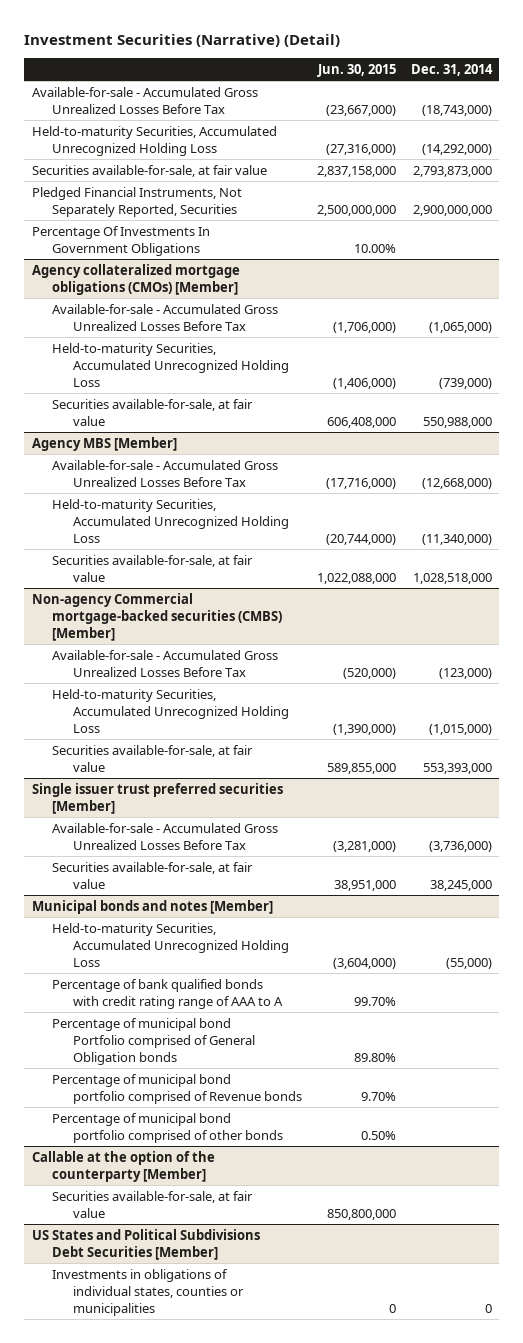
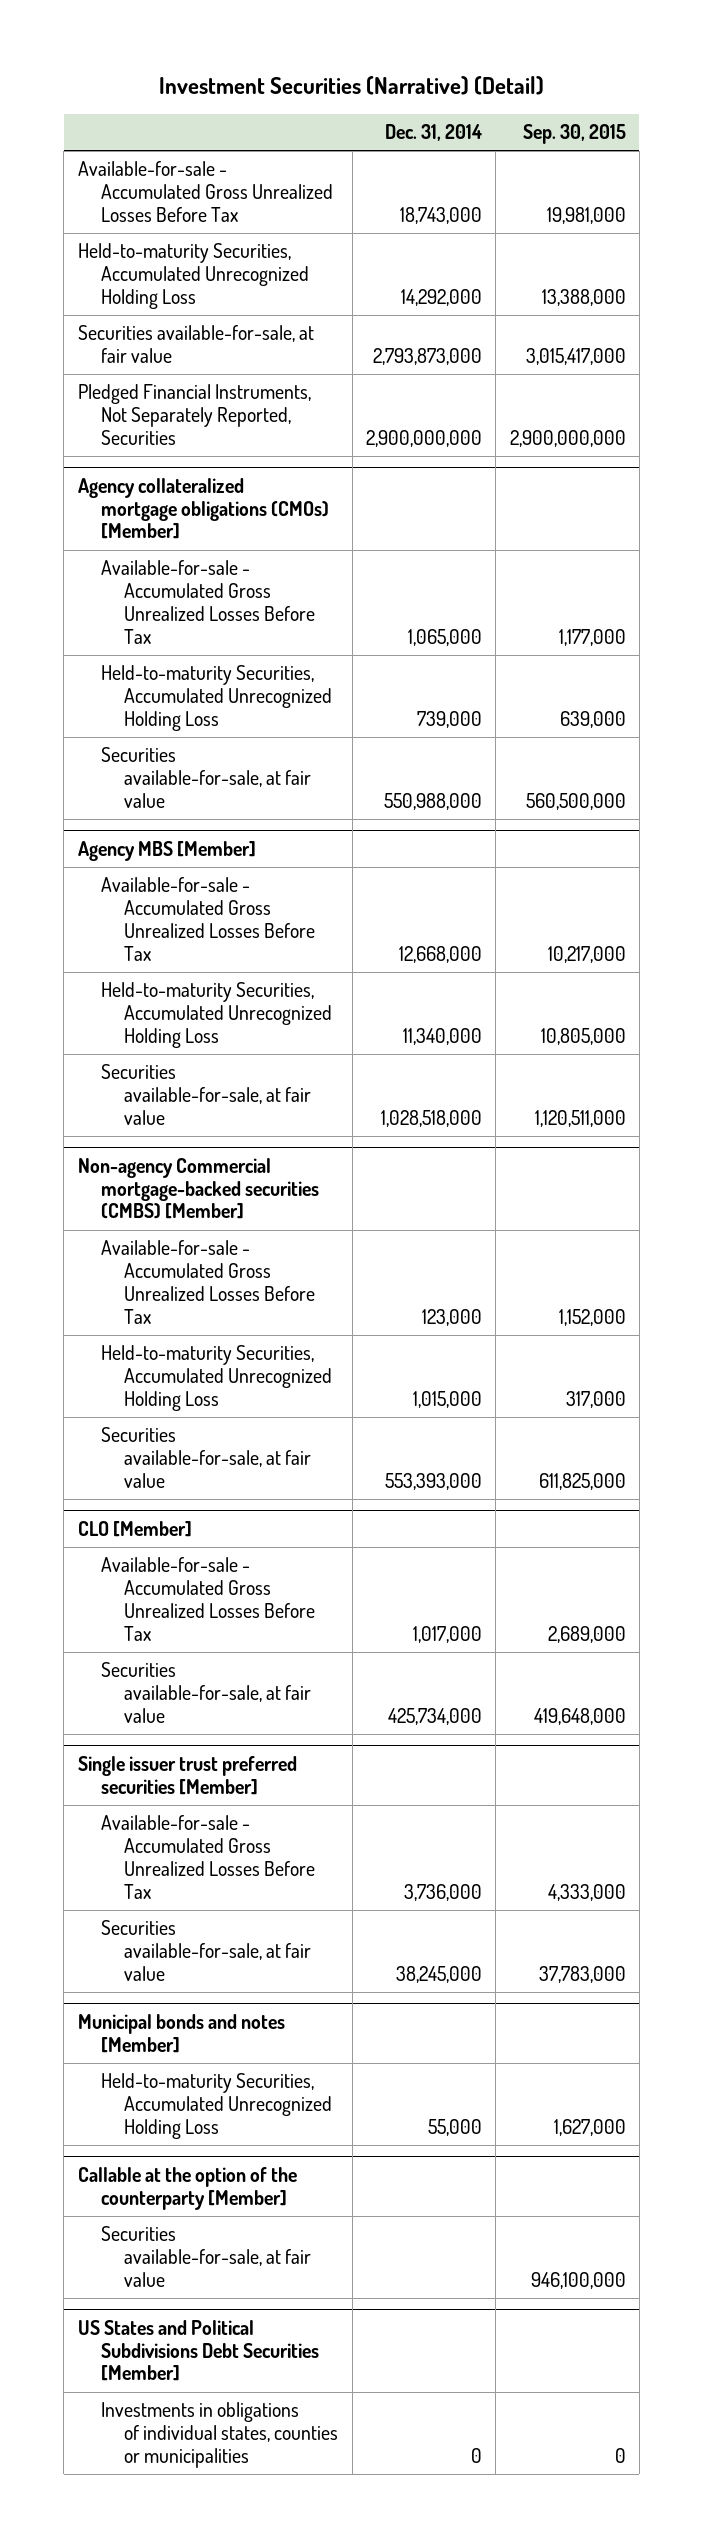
[316,63,396,77] Jun. 30, 2015 -> none
none -> [522,124,626,145] Sep. 30, 2015
[421,104,492,116] (18,743,000) -> [400,207,483,225] 18,743,000
[421,143,492,155] (14,292,000) -> [401,289,483,307] 14,292,000
[31,225,210,256] Percentage Of Investments In Government Obligations -> none
[428,321,492,333] (1,065,000) -> [408,628,483,646] 1,065,000
[438,377,492,389] (739,000) -> [417,711,483,729] 739,000
[421,477,492,489] (12,668,000) -> [399,945,483,963] 12,668,000
[421,533,492,545] (11,340,000) -> [403,1028,483,1046] 11,340,000
[438,667,492,679] (123,000) -> [422,1308,483,1326] 123,000
[428,723,492,735] (1,015,000) -> [413,1391,483,1409] 1,015,000
none -> [77,1520,192,1537] CLO [Member]
none -> [101,1557,316,1641] Available-for-sale - Accumulated Gross Unrealized Losses Before Tax
none -> [101,1662,312,1724] Securities available-for-sale, at fair value
[428,840,492,852] (3,736,000) -> [404,1883,483,1901] 3,736,000
[52,978,283,1009] Percentage of bank qualified bonds with credit rating range of AAA to A -> none
[52,1017,255,1065] Percentage of municipal bond Portfolio comprised of General Obligation bonds -> none
[52,1073,302,1104] Percentage of municipal bond portfolio comprised of Revenue bonds -> none
[52,1112,283,1143] Percentage of municipal bond portfolio comprised of other bonds -> none
[445,957,492,969] (55,000) -> [428,2119,483,2137] 55,000

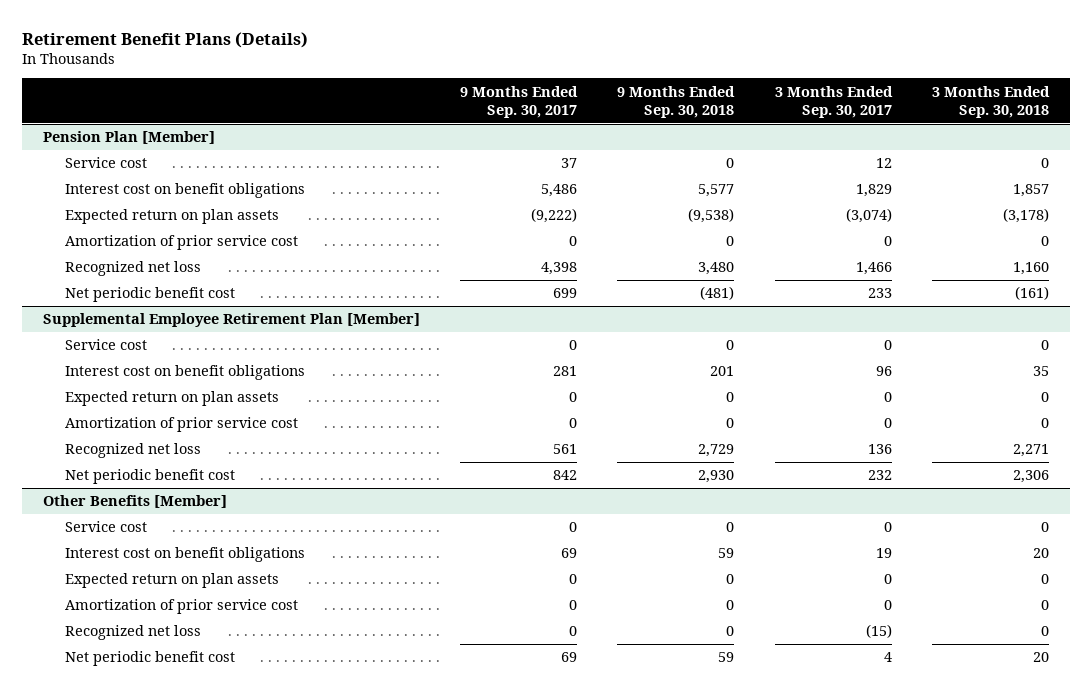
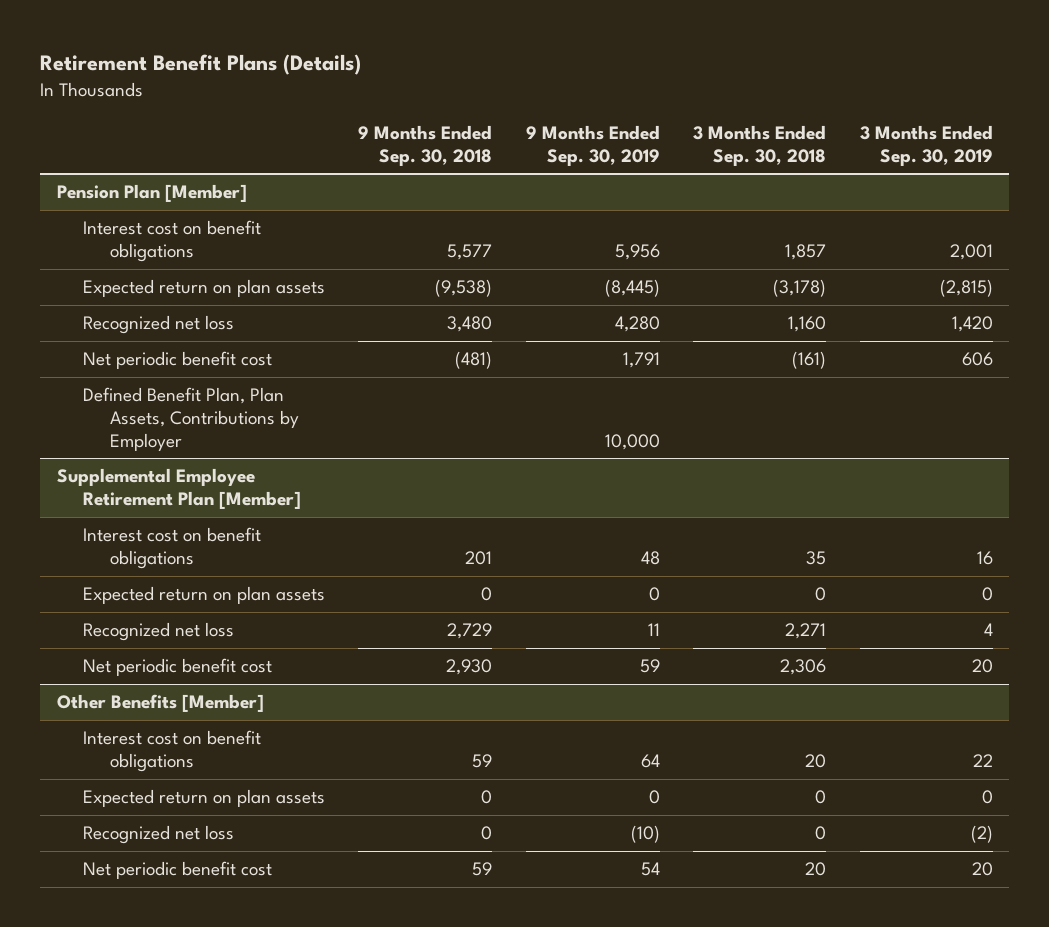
[459,85,578,118] 9 Months Ended Sep. 30, 2017 -> none
[774,85,893,118] 3 Months Ended Sep. 30, 2017 -> none
none -> [525,125,660,166] 9 Months Ended Sep. 30, 2019
none -> [859,125,993,166] 3 Months Ended Sep. 30, 2019
[64,157,147,169] Service cost -> none
[64,235,298,251] Amortization of prior service cost -> none
none -> [83,387,299,451] Defined Benefit Plan, Plan Assets, Contributions by Employer
[64,339,147,351] Service cost -> none
[64,417,298,433] Amortization of prior service cost -> none
[64,521,147,533] Service cost -> none
[64,599,298,615] Amortization of prior service cost -> none

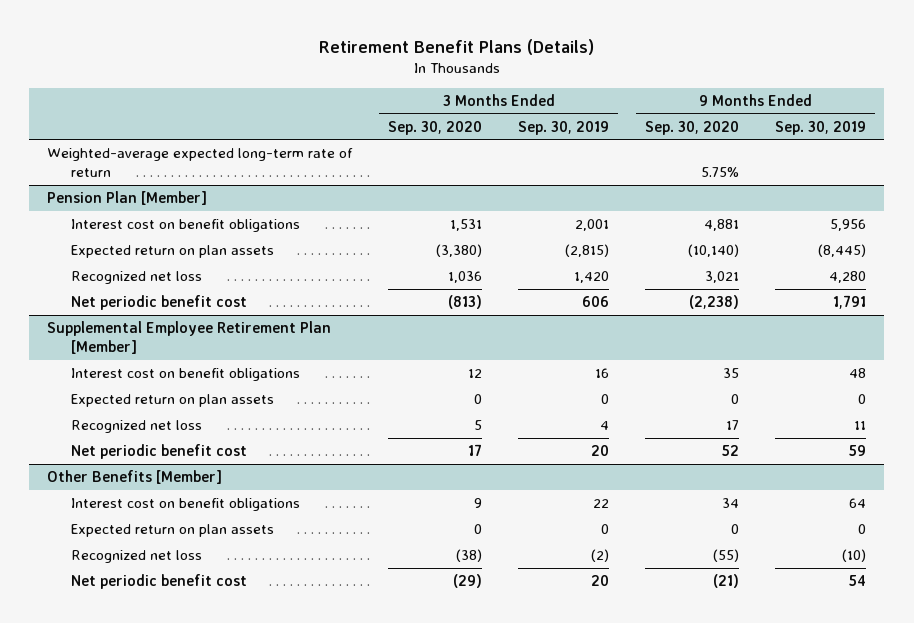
[358,125,493,166] 9 Months Ended Sep. 30, 2018 -> none
[693,125,827,166] 3 Months Ended Sep. 30, 2018 -> none
none -> [388,120,483,135] Sep. 30, 2020
none -> [645,120,740,135] Sep. 30, 2020
none -> [47,147,354,177] Weighted-average expected long-term rate of return
[83,387,299,451] Defined Benefit Plan, Plan Assets, Contributions by Employer -> none

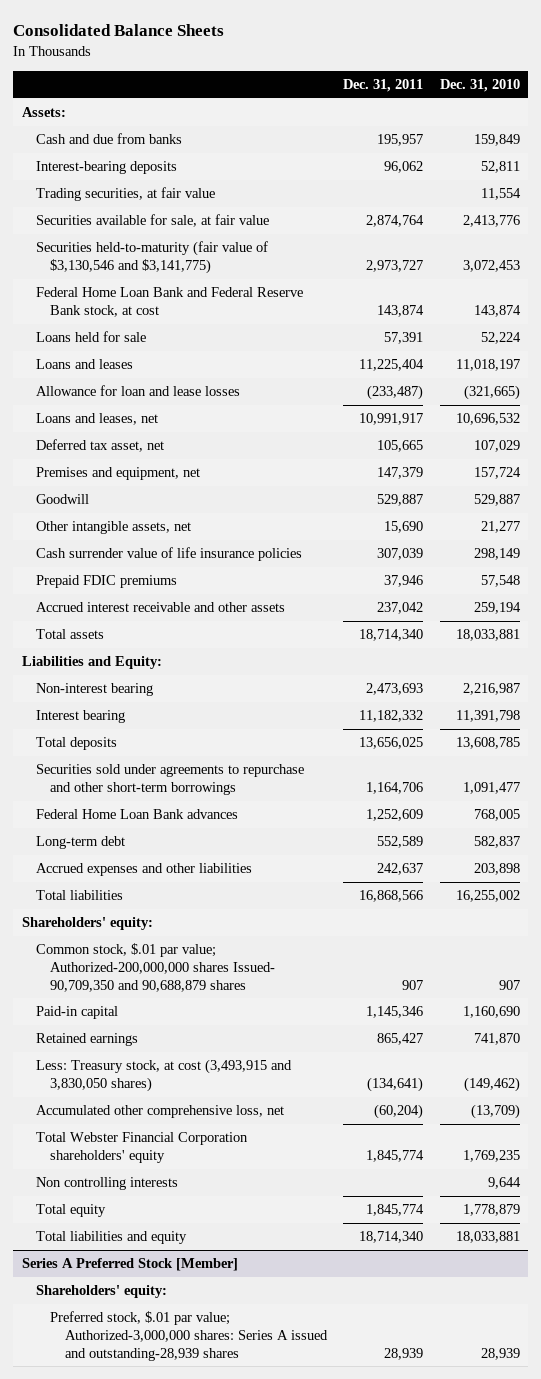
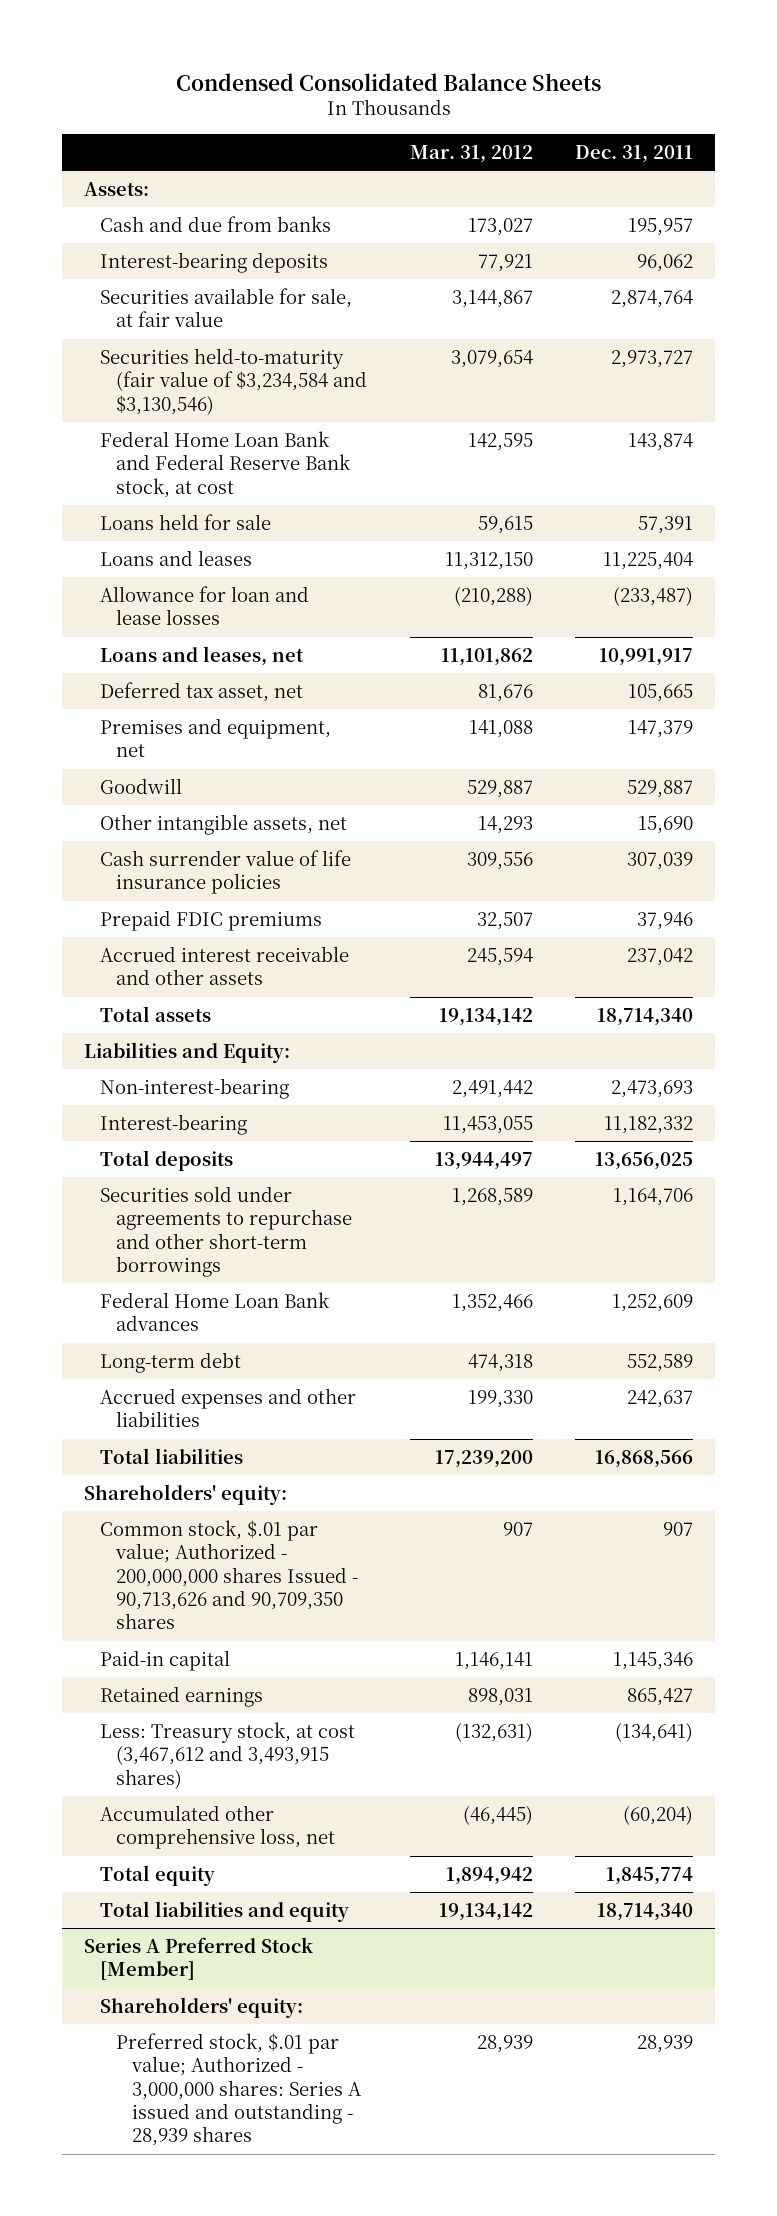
[13,24,225,37] Consolidated Balance Sheets -> [175,72,601,91] Condensed Consolidated Balance Sheets
[439,78,520,92] Dec. 31, 2010 -> none
none -> [409,144,533,163] Mar. 31, 2012
[35,187,215,202] Trading securities, at fair value -> none
[35,241,268,274] Securities held-to-maturity (fair value of $3,130,546 and $3,141,775) -> [99,347,367,415] Securities held-to-maturity (fair value of $3,234,584 and $3,130,546)
[35,683,153,697] Non-interest bearing -> [99,1077,289,1099] Non-interest-bearing
[35,710,125,724] Interest bearing -> [99,1113,247,1135] Interest-bearing
[35,943,276,992] Common stock, $.01 par value; Authorized-200,000,000 shares Issued- 90,709,350 and 90,688,879 shares -> [99,1519,358,1630] Common stock, $.01 par value; Authorized - 200,000,000 shares Issued - 90,713,626 and 90,709,350 shares
[35,1059,292,1092] Less: Treasury stock, at cost (3,493,915 and 3,830,050 shares) -> [99,1721,355,1789] Less: Treasury stock, at cost (3,467,612 and 3,493,915 shares)
[35,1132,248,1163] Total Webster Financial Corporation shareholders' equity -> none
[35,1177,178,1191] Non controlling interests -> none
[50,1311,328,1361] Preferred stock, $.01 par value; Authorized-3,000,000 shares: Series A issued and outstanding-28,939 shares -> [115,2032,362,2147] Preferred stock, $.01 par value; Authorized - 3,000,000 shares: Series A issued and outstanding - 28,939 shares

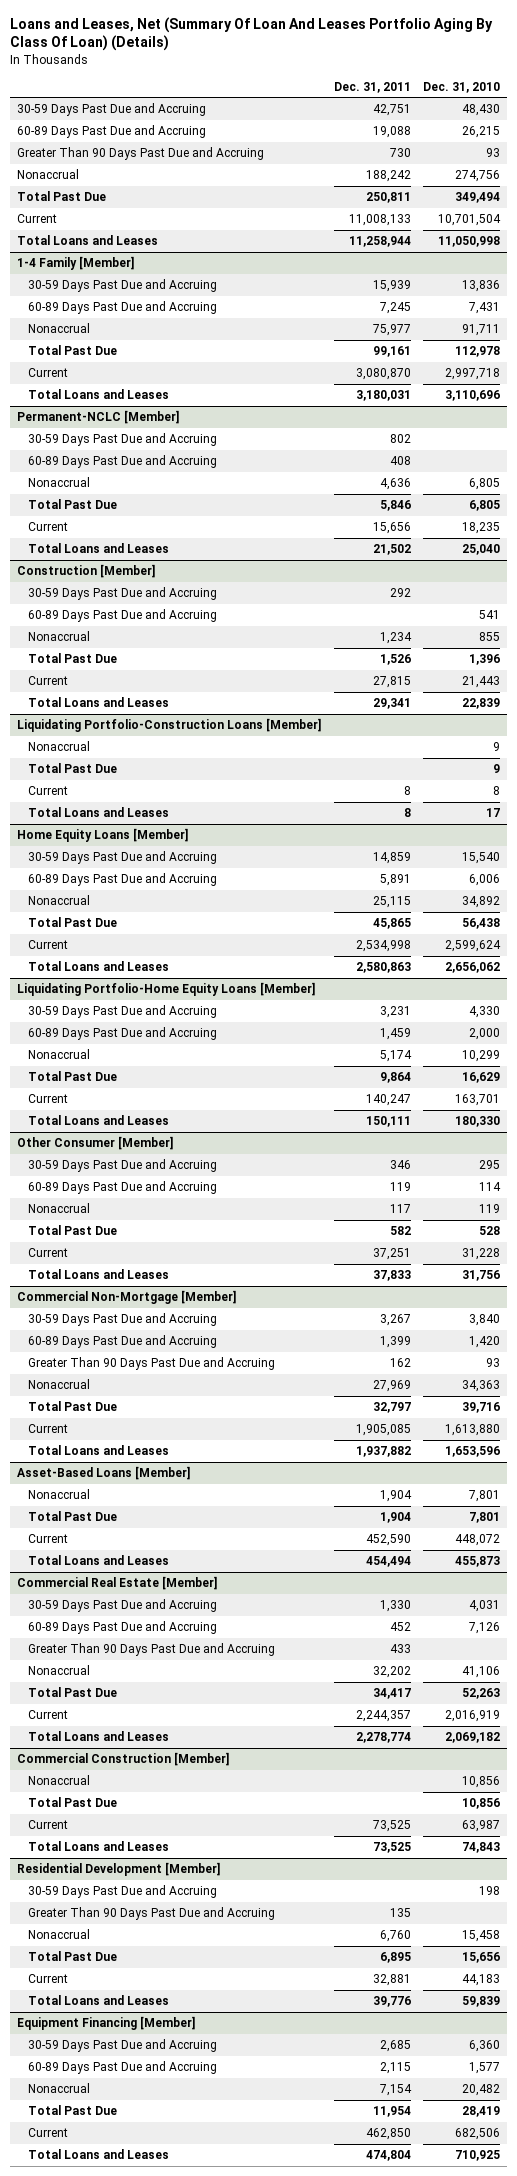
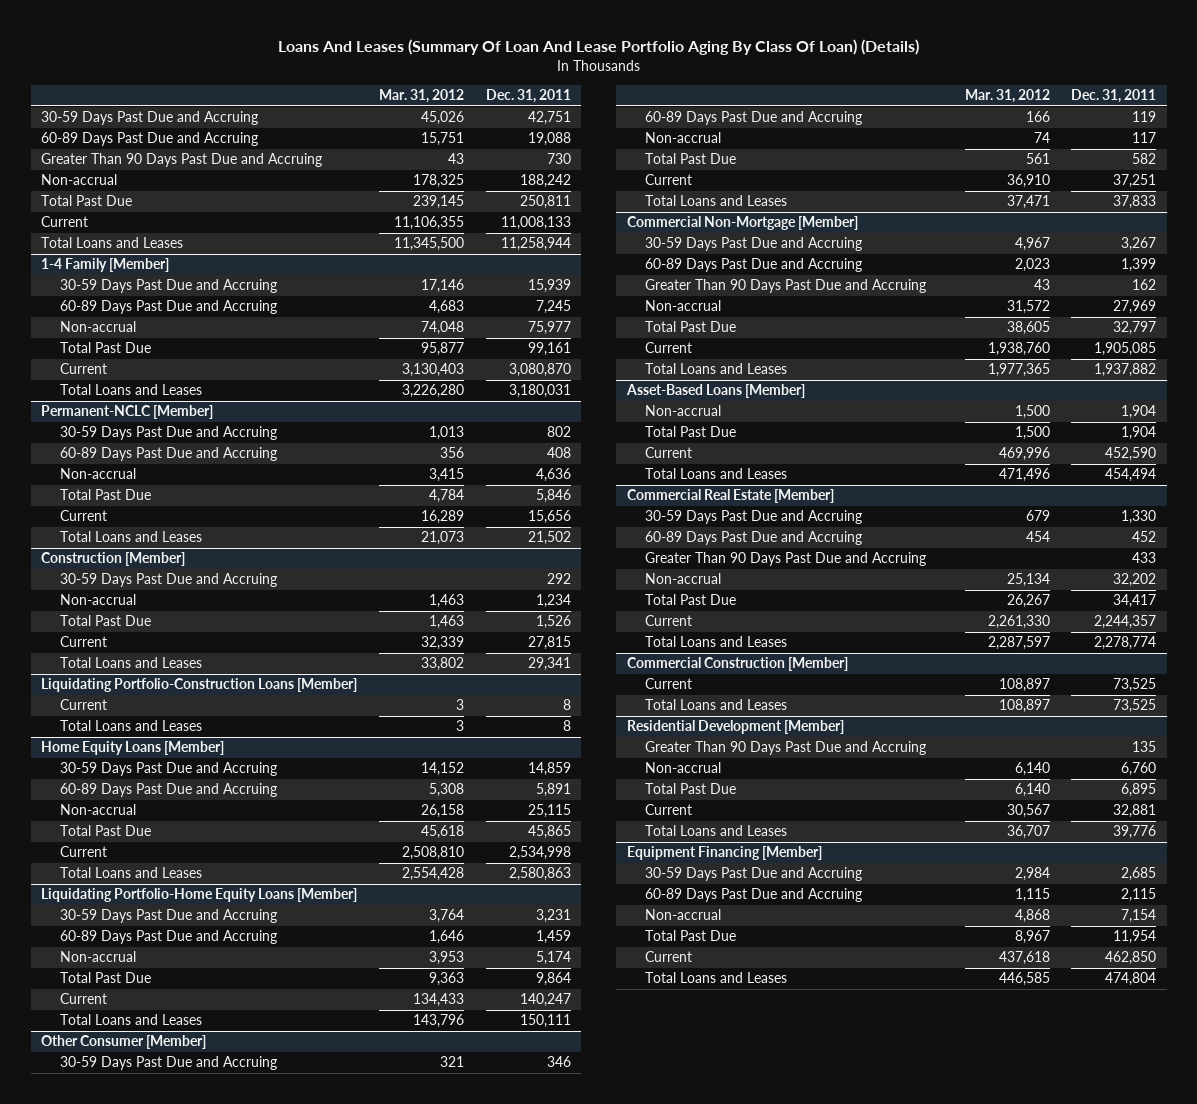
[10,16,494,52] Loans and Leases, Net (Summary Of Loan And Leases Portfolio Aging By Class Of Loan) (Details) -> [277,39,919,56] Loans And Leases (Summary Of Loan And Lease Portfolio Aging By Class Of Loan) (Details)
[423,81,501,93] Dec. 31, 2010 -> none
none -> [378,89,464,104] Mar. 31, 2012
[16,169,79,180] Nonaccrual -> [41,174,118,186] Non-accrual
[27,323,90,334] Nonaccrual -> [59,321,136,333] Non-accrual
[27,477,90,488] Nonaccrual -> [59,468,136,480] Non-accrual
[27,609,217,623] 60-89 Days Past Due and Accruing -> none
[27,631,90,642] Nonaccrual -> [59,594,136,606] Non-accrual
[27,741,90,752] Nonaccrual -> none
[27,763,117,774] Total Past Due -> none
[27,895,90,906] Nonaccrual -> [59,804,136,816] Non-accrual
[27,1049,90,1060] Nonaccrual -> [59,951,136,963] Non-accrual
[27,1203,90,1214] Nonaccrual -> [645,132,722,144] Non-accrual
[27,1379,90,1390] Nonaccrual -> [645,300,722,312] Non-accrual
[27,1489,90,1500] Nonaccrual -> [645,405,722,417] Non-accrual
[27,1665,90,1676] Nonaccrual -> [645,573,722,585] Non-accrual
[27,1775,90,1786] Nonaccrual -> none
[27,1797,117,1808] Total Past Due -> none
[27,1885,217,1899] 30-59 Days Past Due and Accruing -> none
[27,1929,90,1940] Nonaccrual -> [645,762,722,774] Non-accrual
[27,2083,90,2094] Nonaccrual -> [645,909,722,921] Non-accrual

